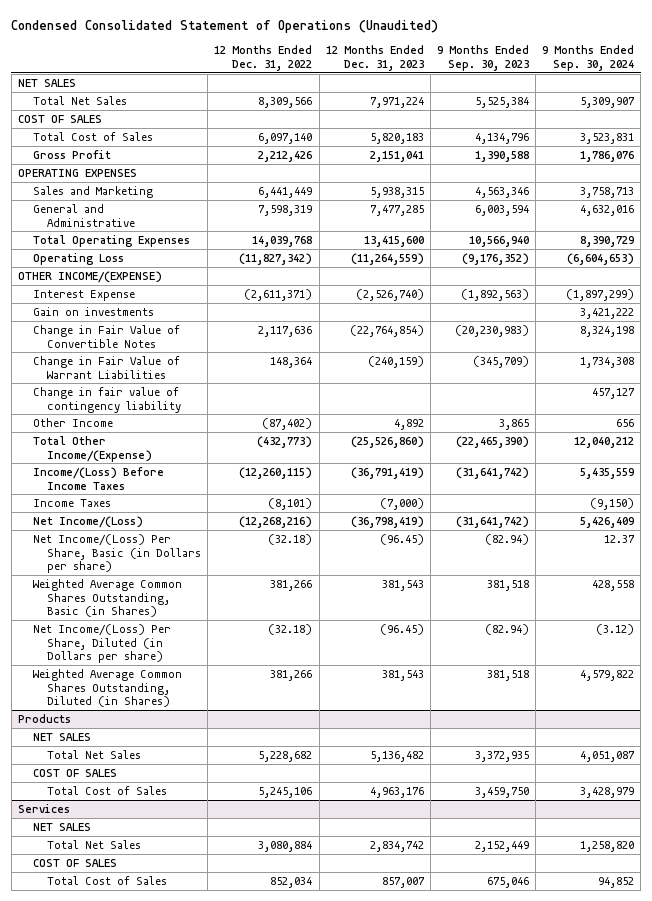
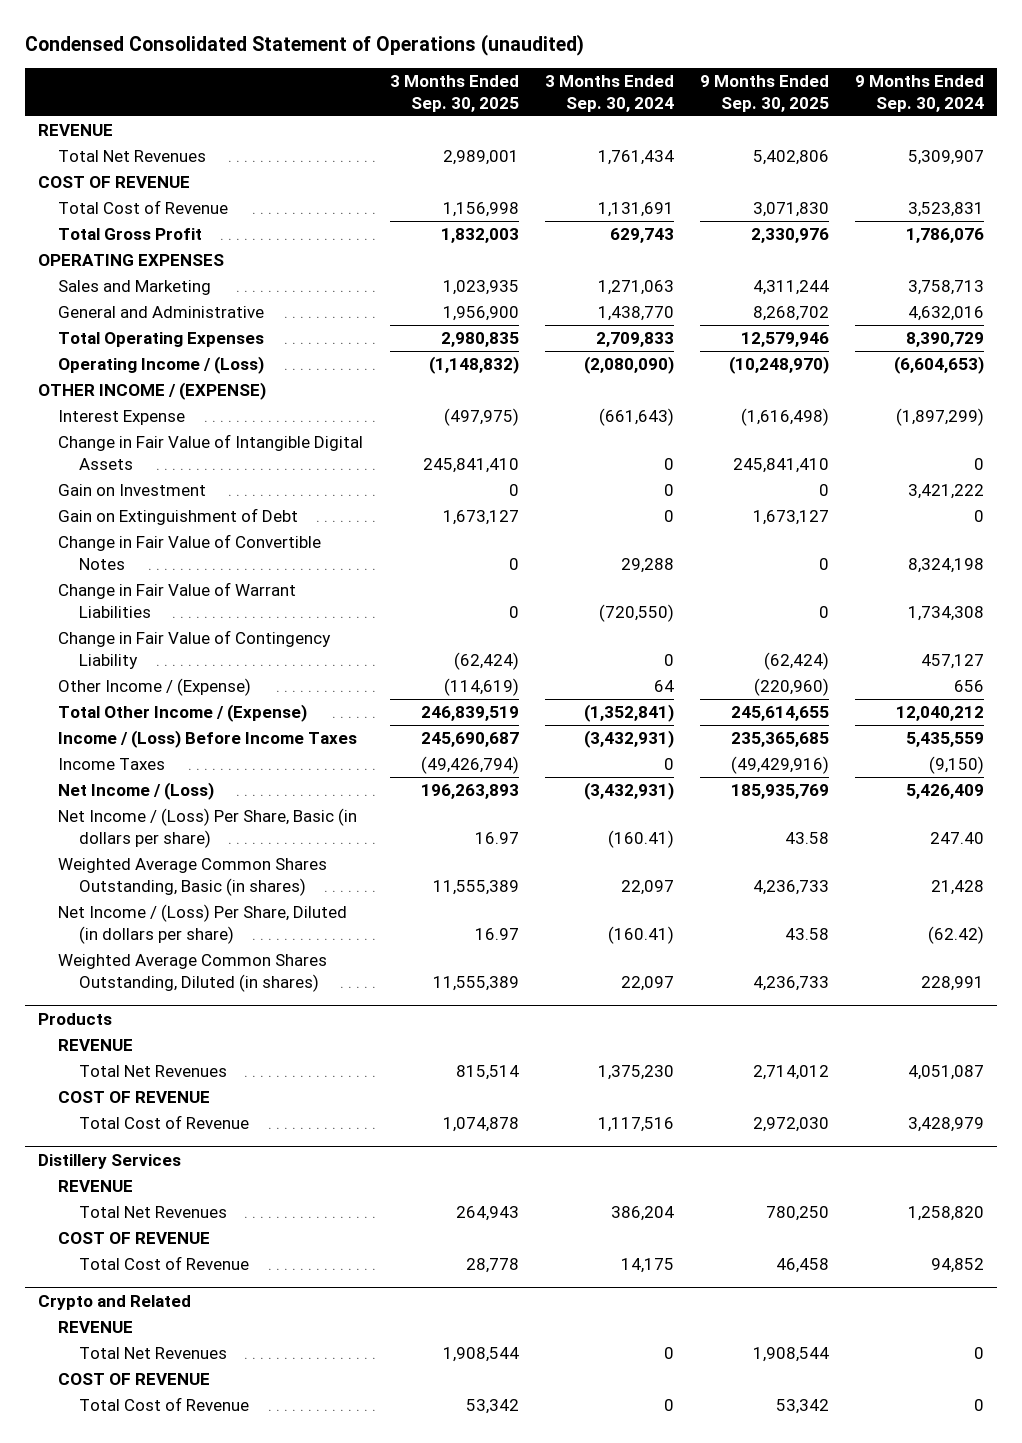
[11,19,439,33] Condensed Consolidated Statement of Operations (Unaudited) -> [24,33,584,56] Condensed Consolidated Statement of Operations (unaudited)
[214,45,313,71] 12 Months Ended Dec. 31, 2022 -> none
[325,45,424,71] 12 Months Ended Dec. 31, 2023 -> none
[436,45,529,71] 9 Months Ended Sep. 30, 2023 -> none
none -> [389,75,519,112] 3 Months Ended Sep. 30, 2025
none -> [544,75,674,112] 3 Months Ended Sep. 30, 2024
none -> [699,75,829,112] 9 Months Ended Sep. 30, 2025
[18,78,77,87] NET SALES -> [37,124,113,137] REVENUE
[32,95,127,105] Total Net Sales -> [58,150,207,163] Total Net Revenues
[18,114,103,123] COST OF SALES -> [37,176,190,189] COST OF REVENUE
[32,131,153,141] Total Cost of Sales -> [58,200,229,215] Total Cost of Revenue
[32,149,111,159] Gross Profit -> [58,228,203,241] Total Gross Profit
[32,252,124,265] Operating Loss -> [58,356,265,375] Operating Income / (Loss)
[18,270,163,283] OTHER INCOME/(EXPENSE) -> [37,382,266,401] OTHER INCOME / (EXPENSE)
none -> [58,434,364,470] Change in Fair Value of Intangible Digital Assets
[32,306,154,316] Gain on investments -> [58,484,207,497] Gain on Investment
none -> [58,508,299,526] Gain on Extinguishment of Debt
[32,386,182,413] Change in fair value of contingency liability -> [58,630,332,669] Change in Fair Value of Contingency Liability
[32,417,113,427] Other Income -> [58,678,252,697] Other Income / (Expense)
[32,435,153,462] Total Other Income/(Expense) -> [58,704,308,723] Total Other Income / (Expense)
[32,466,164,490] Income/(Loss) Before Income Taxes -> [58,730,358,749] Income / (Loss) Before Income Taxes
[32,515,143,528] Net Income/(Loss) -> [58,782,215,801] Net Income / (Loss)
[32,533,202,574] Net Income/(Loss) Per Share, Basic (in Dollars per share) -> [58,808,358,848] Net Income / (Loss) Per Share, Basic (in dollars per share)
[604,534,636,543] 12.37 -> [930,831,985,844] 247.40
[32,578,182,618] Weighted Average Common Shares Outstanding, Basic (in Shares) -> [58,858,328,896] Weighted Average Common Shares Outstanding, Basic (in shares)
[592,579,635,591] 428,558 -> [931,879,985,895] 21,428
[32,623,171,664] Net Income/(Loss) Per Share, Diluted (in Dollars per share) -> [58,904,348,944] Net Income / (Loss) Per Share, Diluted (in dollars per share)
[596,623,635,635] (3.12) -> [928,925,985,944] (62.42)
[32,668,182,708] Weighted Average Common Shares Outstanding, Diluted (in Shares) -> [58,954,328,992] Weighted Average Common Shares Outstanding, Diluted (in shares)
[580,669,635,681] 4,579,822 -> [921,975,985,991] 228,991
[32,732,91,741] NET SALES -> [58,1039,134,1052] REVENUE
[47,749,142,759] Total Net Sales -> [78,1065,227,1078] Total Net Revenues
[32,768,117,777] COST OF SALES -> [58,1091,211,1104] COST OF REVENUE
[47,785,168,795] Total Cost of Sales -> [78,1115,249,1130] Total Cost of Revenue
[18,803,71,813] Services -> [37,1154,181,1170] Distillery Services
[32,822,91,831] NET SALES -> [58,1180,134,1193] REVENUE
[47,839,142,849] Total Net Sales -> [78,1206,227,1219] Total Net Revenues
[32,858,117,867] COST OF SALES -> [58,1232,211,1245] COST OF REVENUE
[47,875,168,885] Total Cost of Sales -> [78,1256,249,1271] Total Cost of Revenue
none -> [37,1295,191,1311] Crypto and Related
none -> [58,1321,134,1334] REVENUE
none -> [78,1347,227,1360] Total Net Revenues
none -> [58,1373,211,1386] COST OF REVENUE
none -> [78,1397,249,1412] Total Cost of Revenue

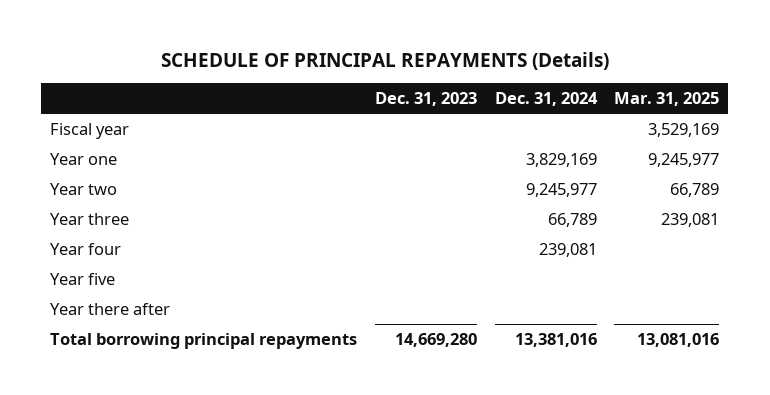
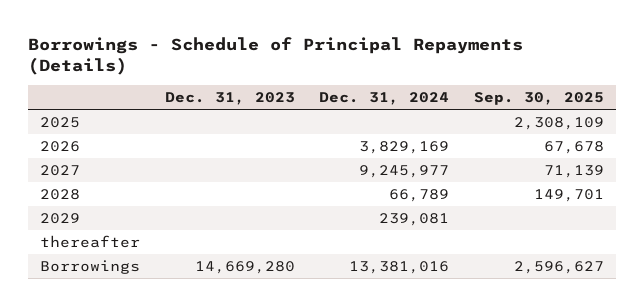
[160,51,609,70] SCHEDULE OF PRINCIPAL REPAYMENTS (Details) -> [28,36,524,76] Borrowings - Schedule of Principal Repayments (Details)
[614,91,720,106] Mar. 31, 2025 -> none
none -> [473,92,604,106] Sep. 30, 2025
[50,272,116,285] Year five -> none
[50,302,171,315] Year there after -> none
[50,122,130,139] Fiscal year -> [40,117,81,129] 2025
[50,152,118,165] Year one -> [40,141,81,153] 2026
[50,182,118,195] Year two -> [40,165,81,177] 2027
[50,212,130,225] Year three -> [40,189,81,201] 2028
[50,242,122,255] Year four -> [40,213,81,225] 2029
none -> [40,235,141,249] thereafter
[50,332,358,349] Total borrowing principal repayments -> [40,260,141,275] Borrowings

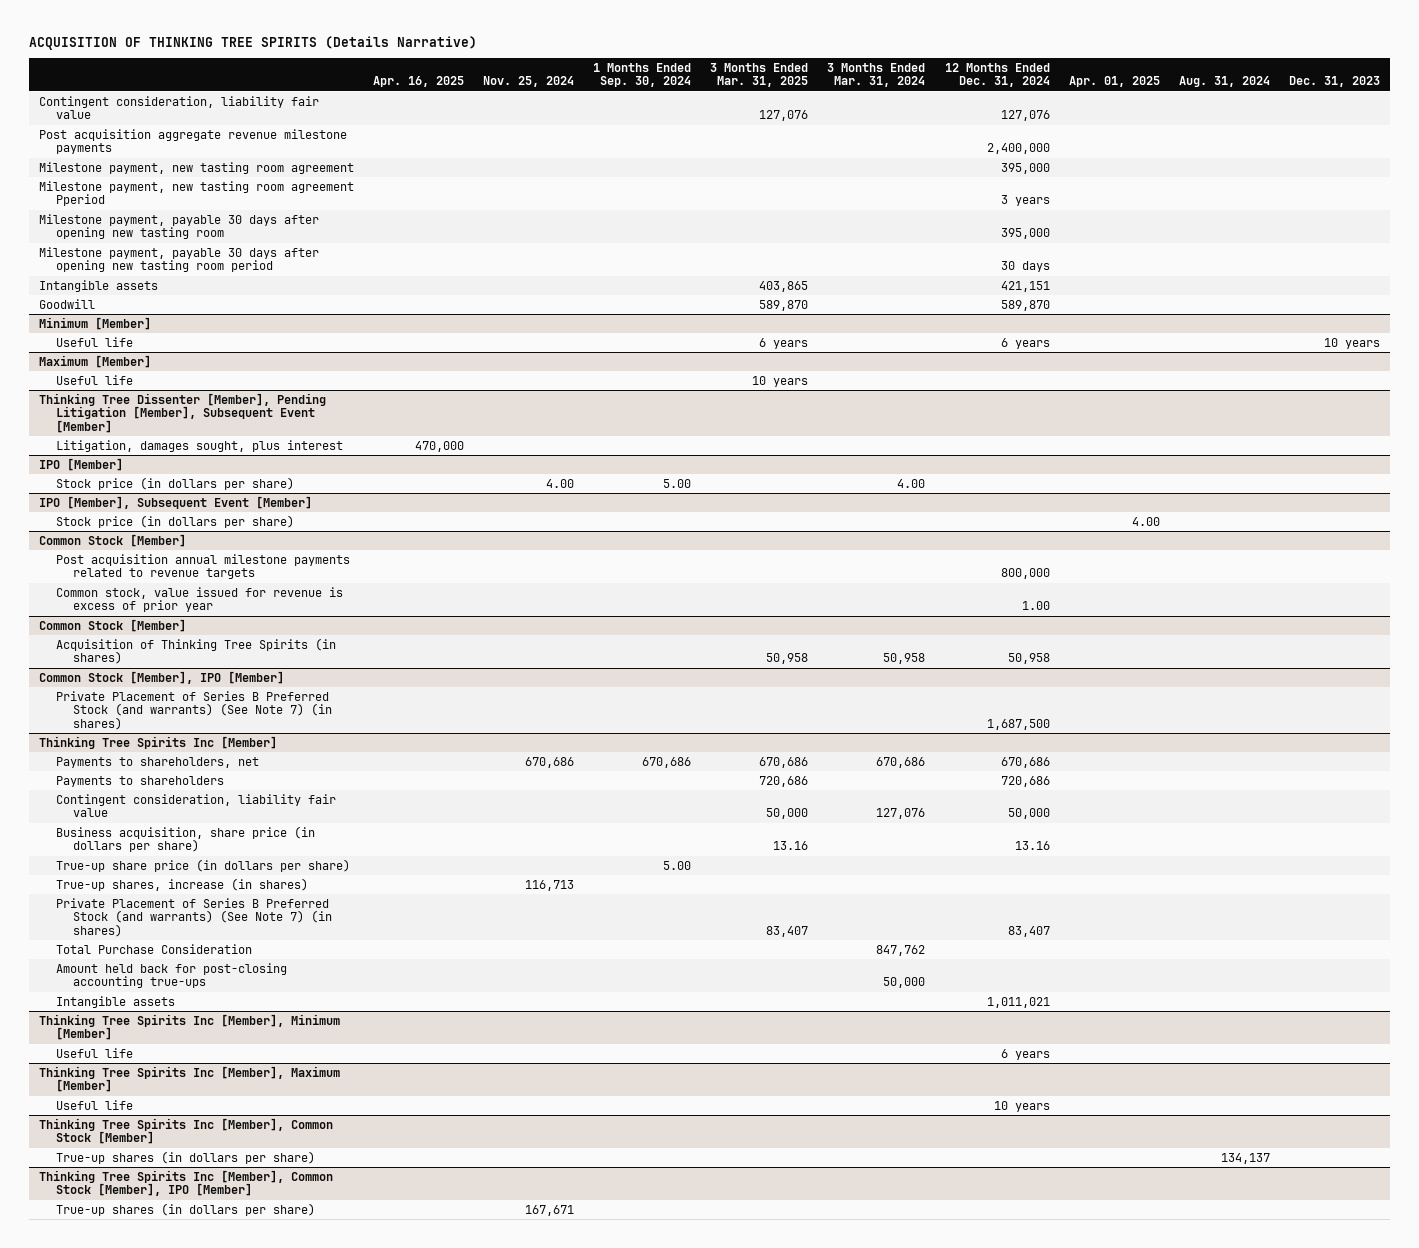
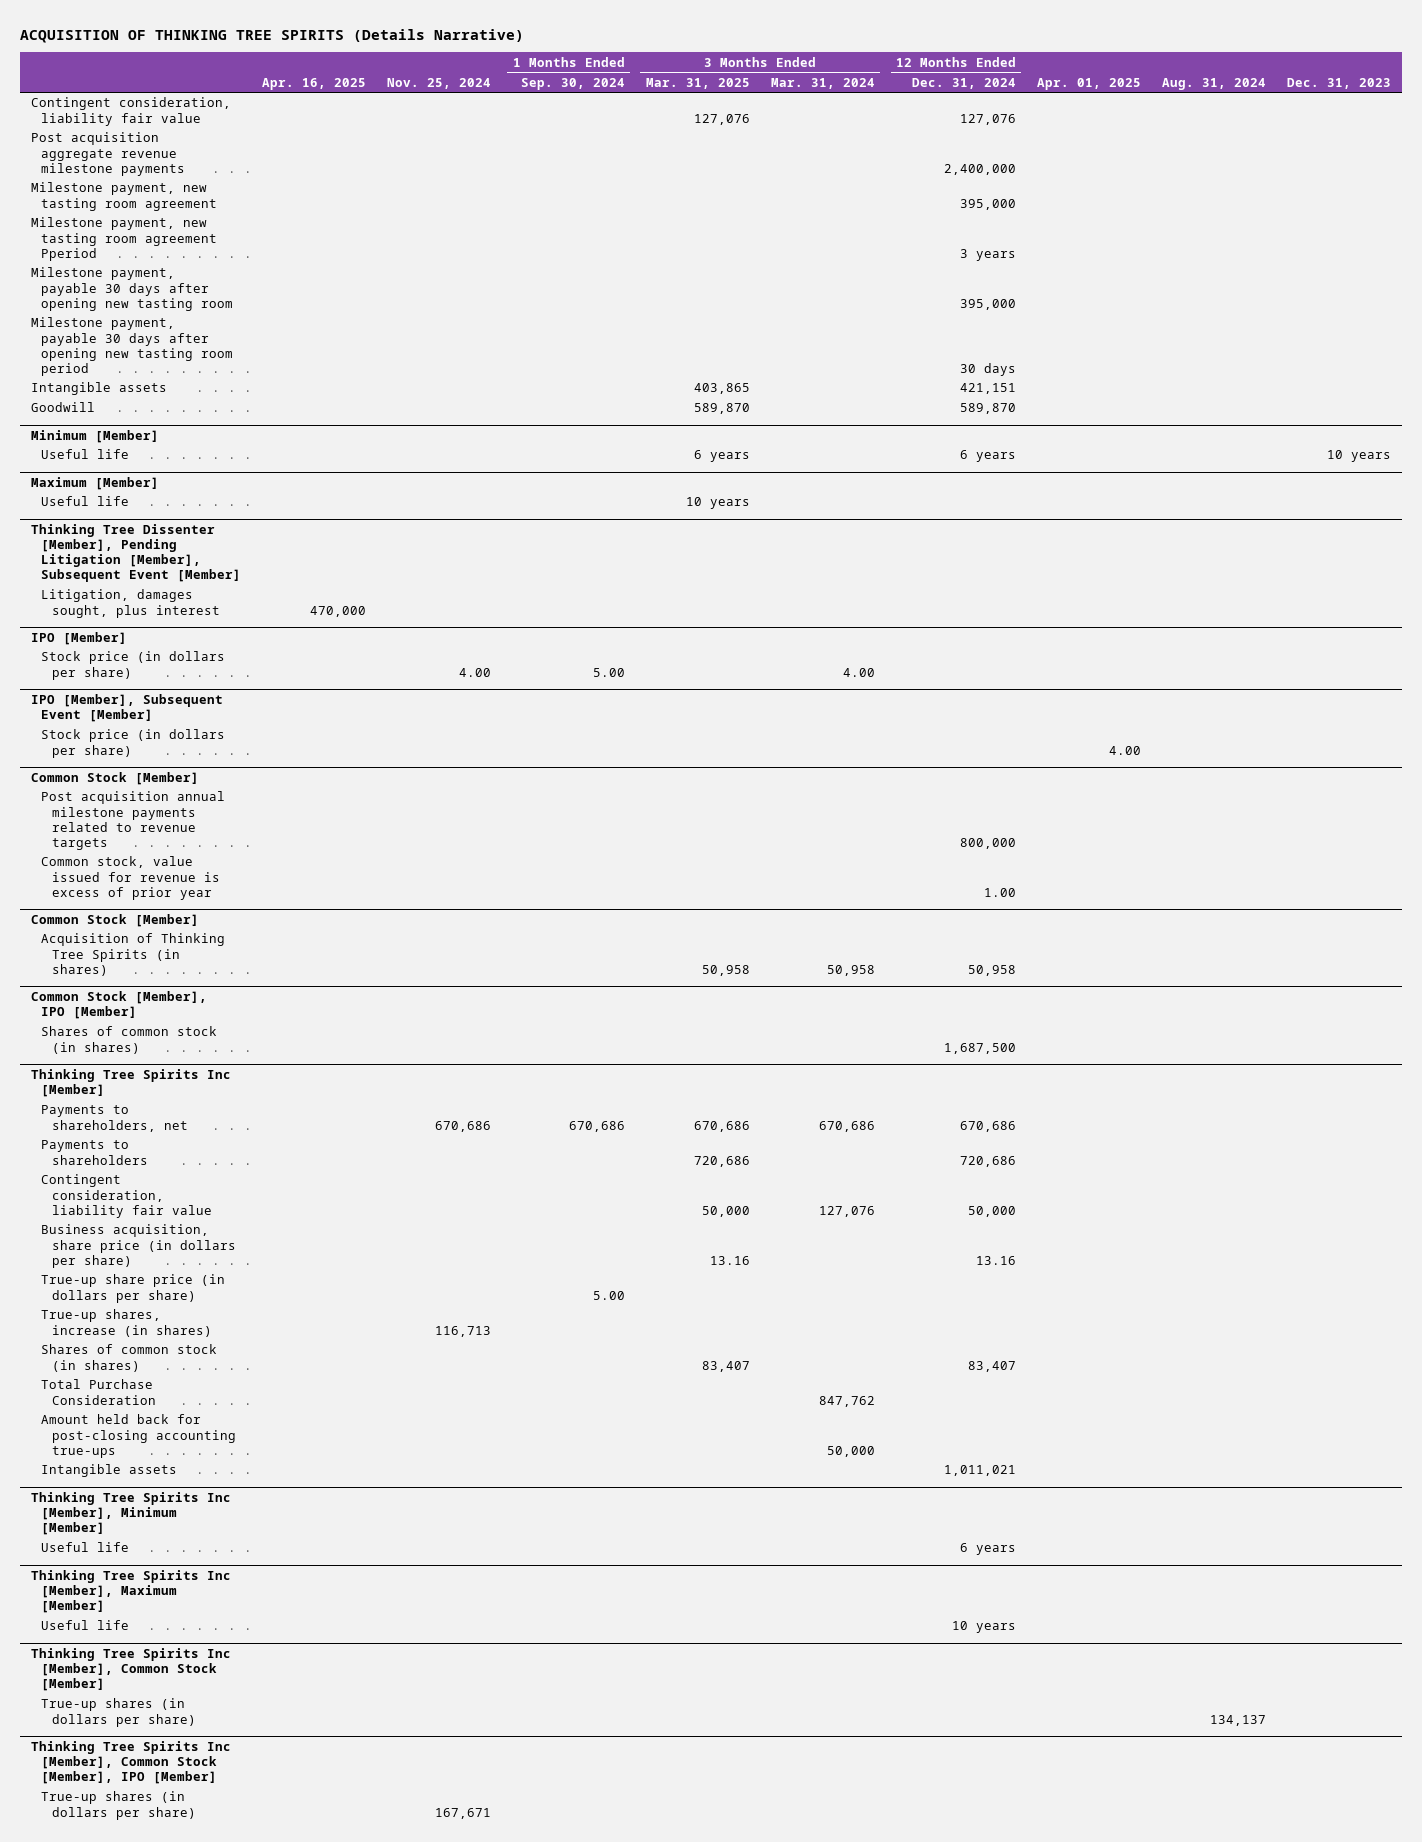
[55,690,333,731] Private Placement of Series B Preferred Stock (and warrants) (See Note 7) (in shares) -> [41,1026,218,1054] Shares of common stock (in shares)
[55,897,333,938] Private Placement of Series B Preferred Stock (and warrants) (See Note 7) (in shares) -> [41,1344,218,1372] Shares of common stock (in shares)

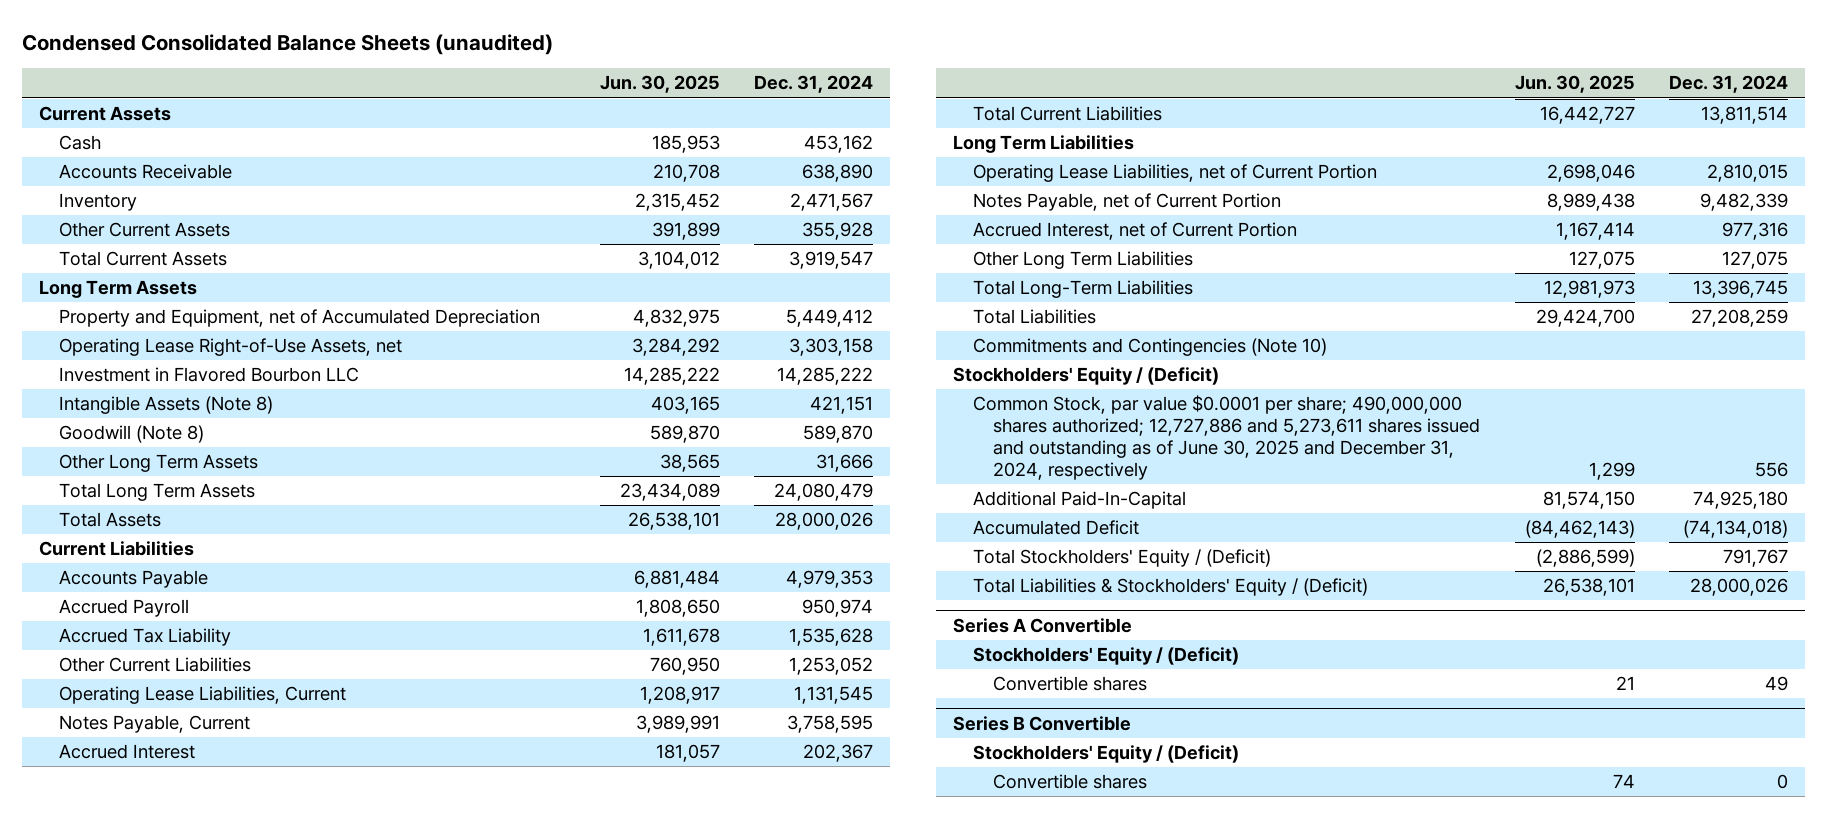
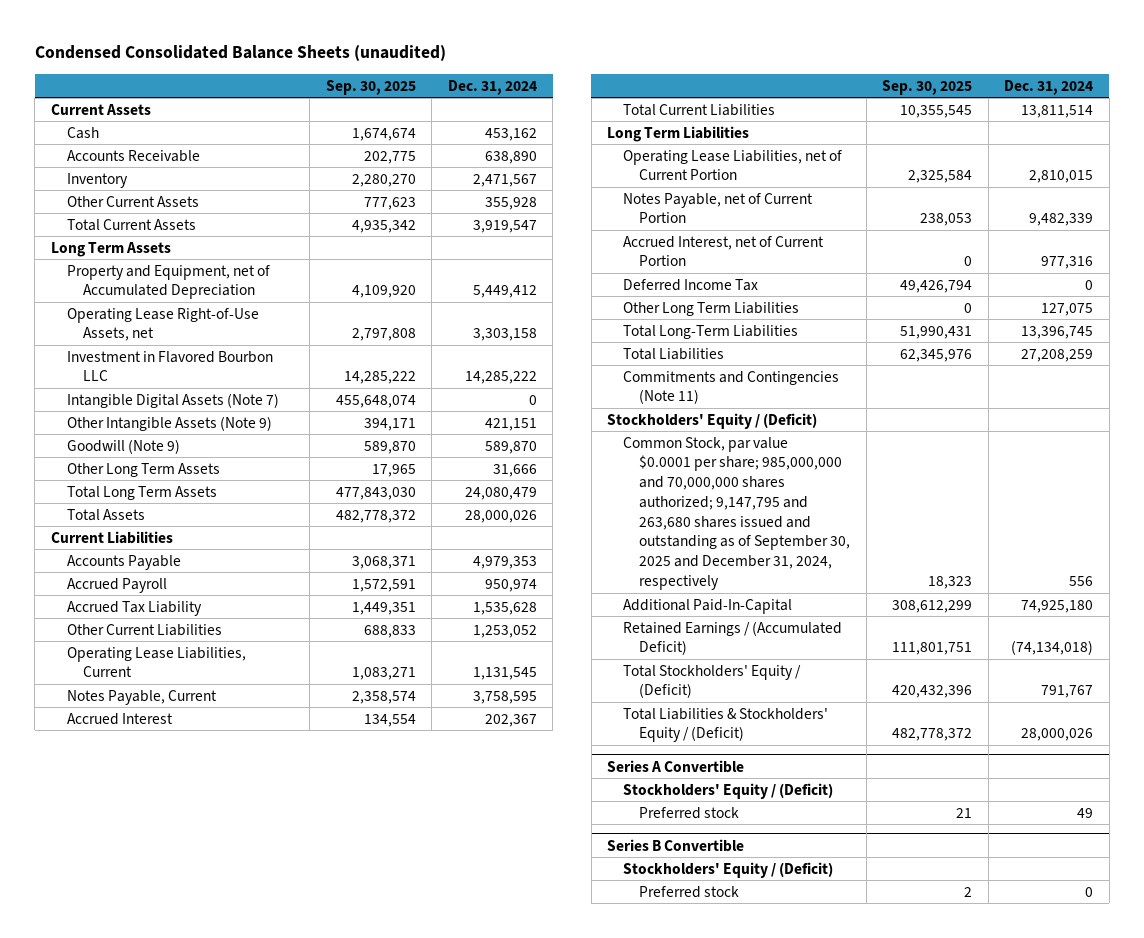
[600,75,721,94] Jun. 30, 2025 -> none
none -> [325,79,416,95] Sep. 30, 2025
none -> [66,392,279,408] Intangible Digital Assets (Note 7)
[58,396,273,415] Intangible Assets (Note 8) -> [66,415,272,431] Other Intangible Assets (Note 9)
[58,425,204,444] Goodwill (Note 8) -> [66,438,180,454] Goodwill (Note 9)
none -> [623,278,759,291] Deferred Income Tax
[973,338,1328,357] Commitments and Contingencies (Note 10) -> [623,370,840,405] Commitments and Contingencies (Note 11)
[973,395,1481,480] Common Stock, par value $0.0001 per share; 490,000,000 shares authorized; 12,727,886 and 5,273,611 shares issued and outstanding as of June 30, 2025 and December 31, 2024, respectively -> [623,436,851,590] Common Stock, par value $0.0001 per share; 985,000,000 and 70,000,000 shares authorized; 9,147,795 and 263,680 shares issued and outstanding as of September 30, 2025 and December 31, 2024, respectively
[973,520,1140,536] Accumulated Deficit -> [623,620,843,656] Retained Earnings / (Accumulated Deficit)
[993,676,1148,692] Convertible shares -> [639,806,740,819] Preferred stock
[993,774,1148,790] Convertible shares -> [639,885,740,898] Preferred stock

